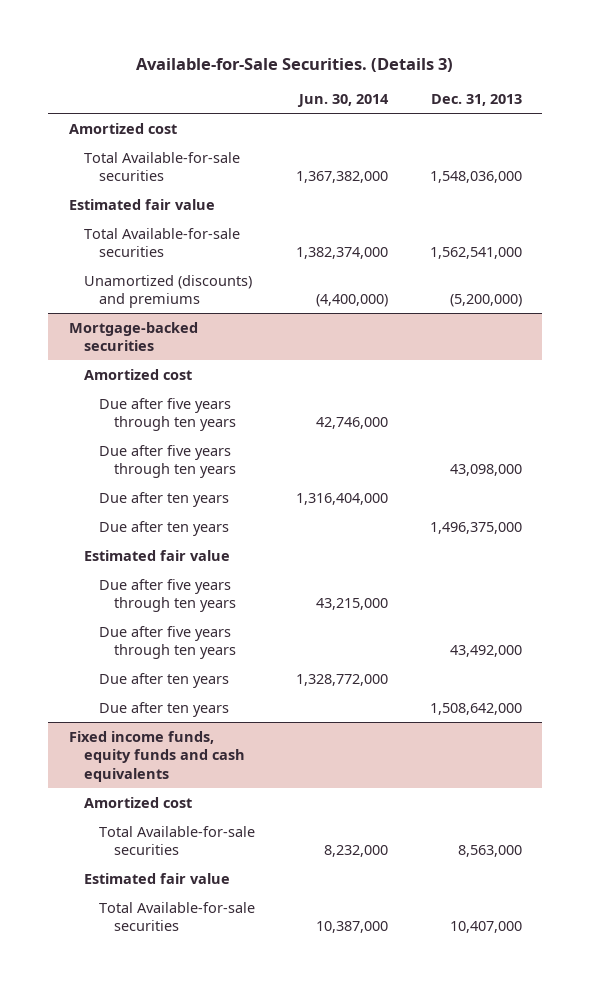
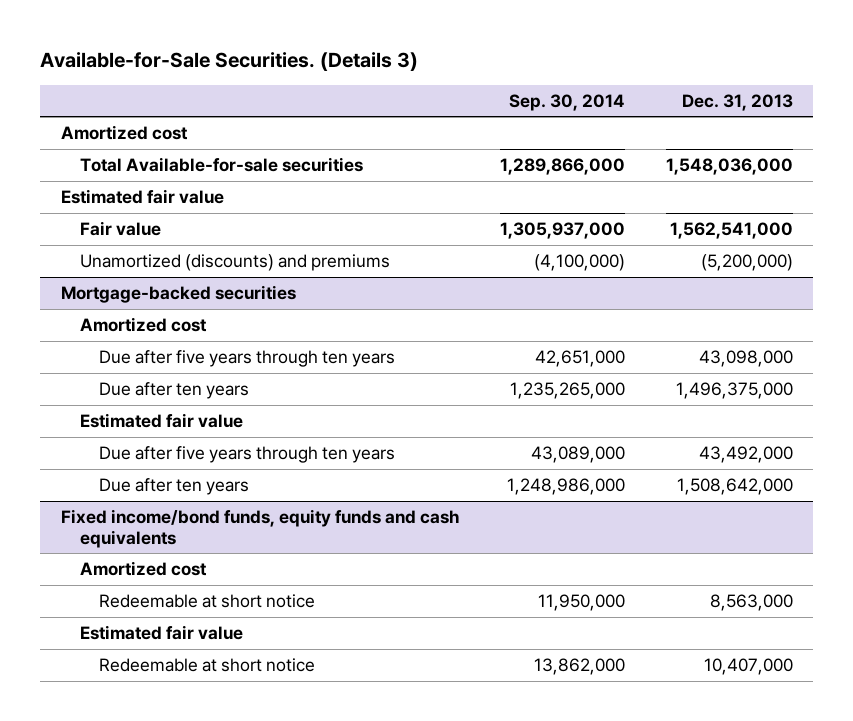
[297,94,390,108] Jun. 30, 2014 -> none
none -> [509,93,626,111] Sep. 30, 2014
[83,227,240,258] Total Available-for-sale securities -> [79,220,161,236] Fair value
[99,397,237,432] Due after five years through ten years -> none
[99,491,230,507] Due after ten years -> none
[99,578,237,613] Due after five years through ten years -> none
[99,672,230,688] Due after ten years -> none
[68,730,245,782] Fixed income funds, equity funds and cash equivalents -> [60,508,460,548] Fixed income/bond funds, equity funds and cash equivalents
[99,825,256,856] Total Available-for-sale securities -> [99,593,316,608] Redeemable at short notice
[99,901,256,932] Total Available-for-sale securities -> [99,657,316,672] Redeemable at short notice

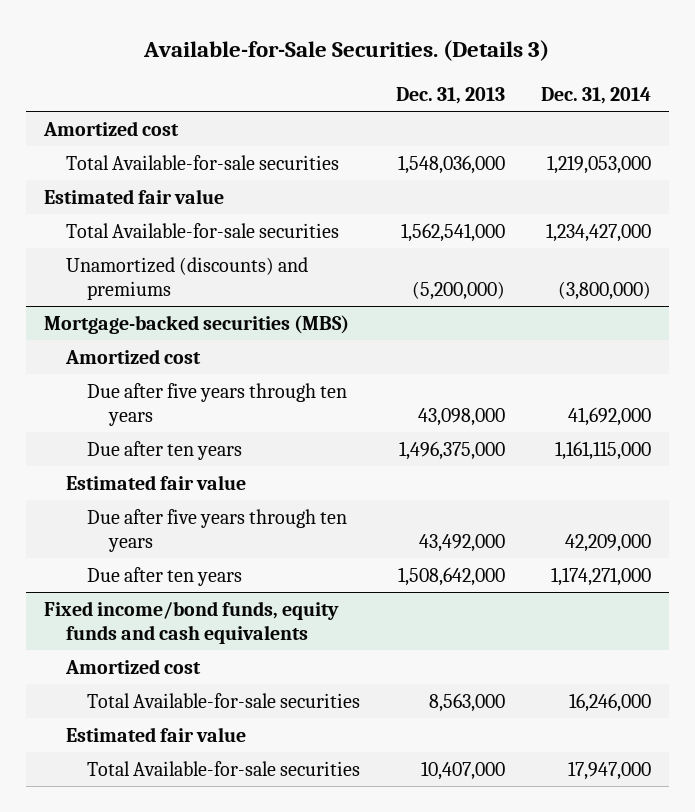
[509,93,626,111] Sep. 30, 2014 -> none
none -> [540,87,651,105] Dec. 31, 2014
[79,220,161,236] Fair value -> [65,222,339,238] Total Available-for-sale securities
[60,284,296,303] Mortgage-backed securities -> [43,314,349,334] Mortgage-backed securities (MBS)
[99,593,316,608] Redeemable at short notice -> [87,692,361,708] Total Available-for-sale securities
[99,657,316,672] Redeemable at short notice -> [87,760,361,776] Total Available-for-sale securities

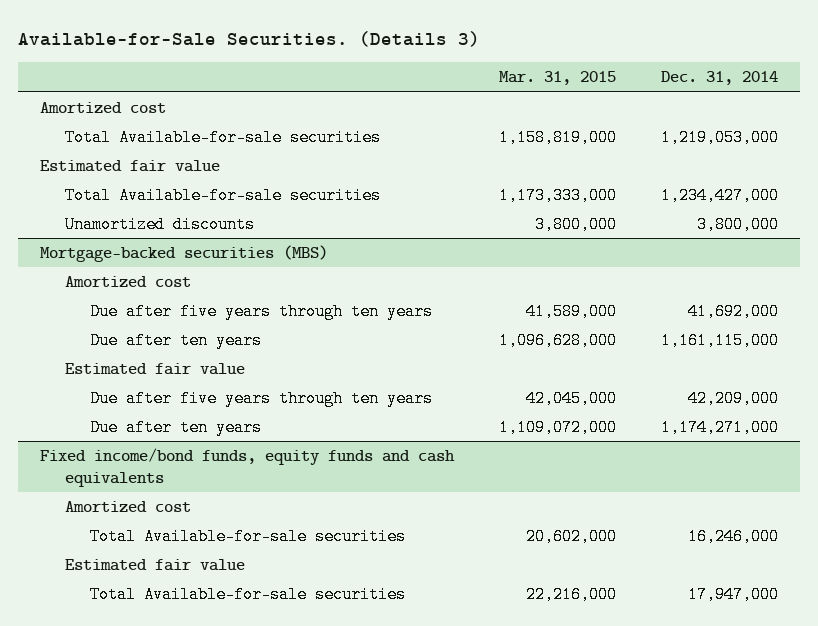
[396,87,506,105] Dec. 31, 2013 -> none
none -> [499,71,617,86] Mar. 31, 2015
[65,256,308,300] Unamortized (discounts) and premiums -> [65,216,256,234] Unamortized discounts
[557,280,651,300] (3,800,000) -> [696,216,779,234] 3,800,000

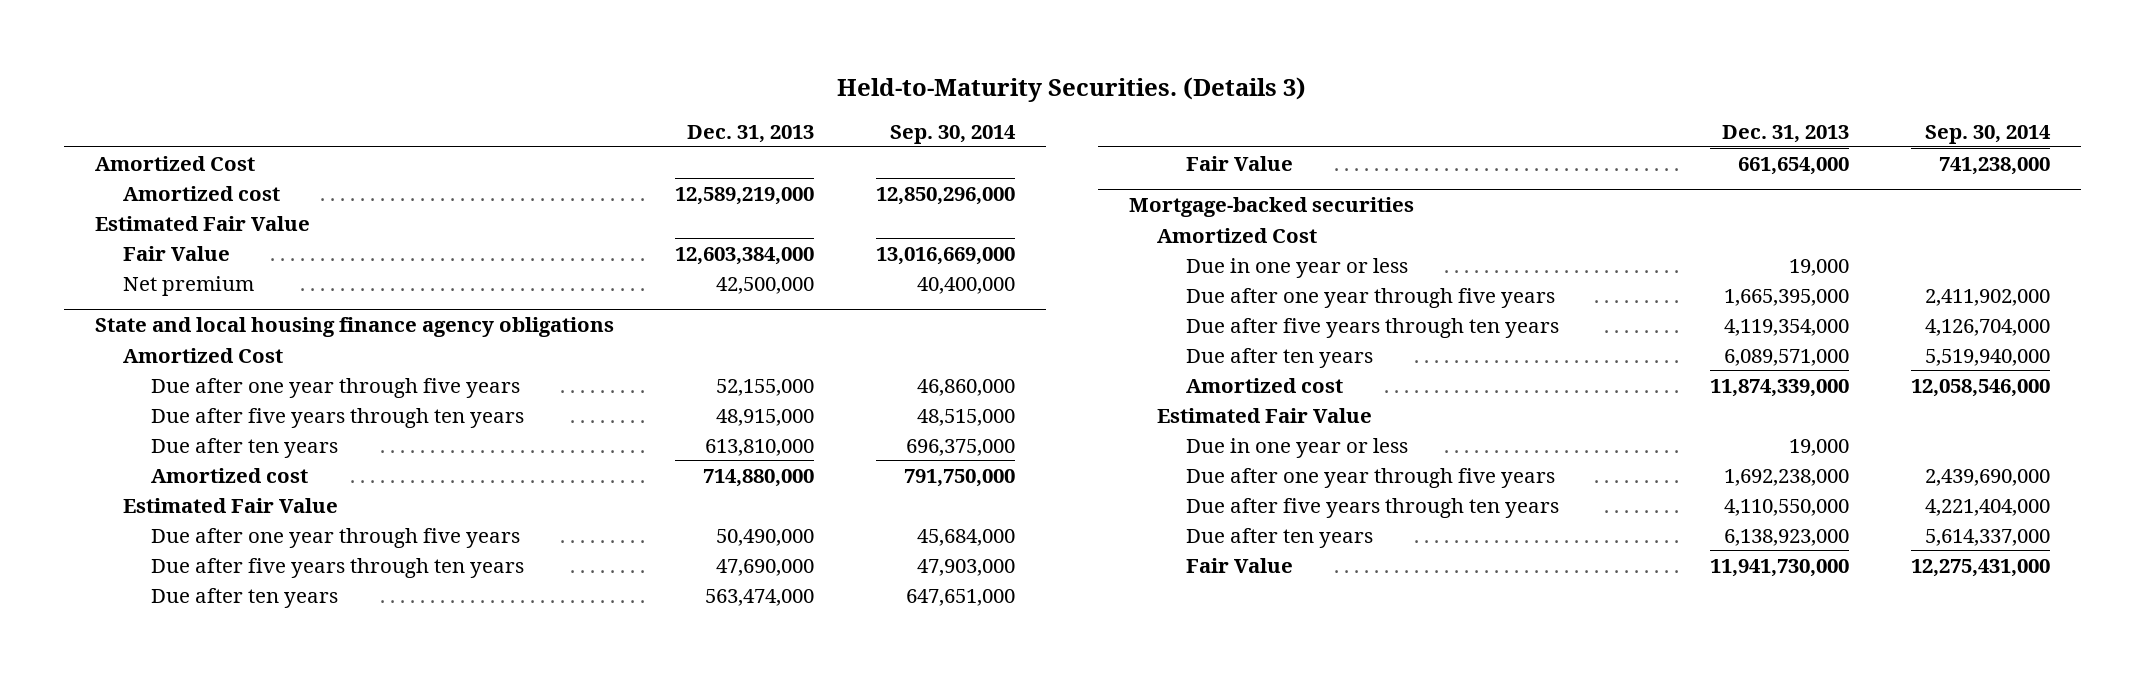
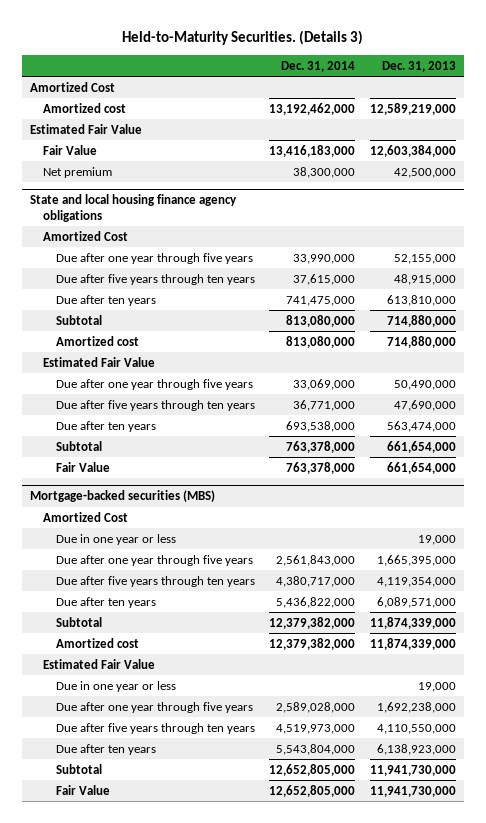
[890,124,1017,144] Sep. 30, 2014 -> none
none -> [281,60,356,72] Dec. 31, 2014
none -> [55,314,102,325] Subtotal
none -> [55,440,102,451] Subtotal
[1128,197,1414,218] Mortgage-backed securities -> [29,490,215,503] Mortgage-backed securities (MBS)
none -> [55,616,102,627] Subtotal
none -> [55,763,102,774] Subtotal

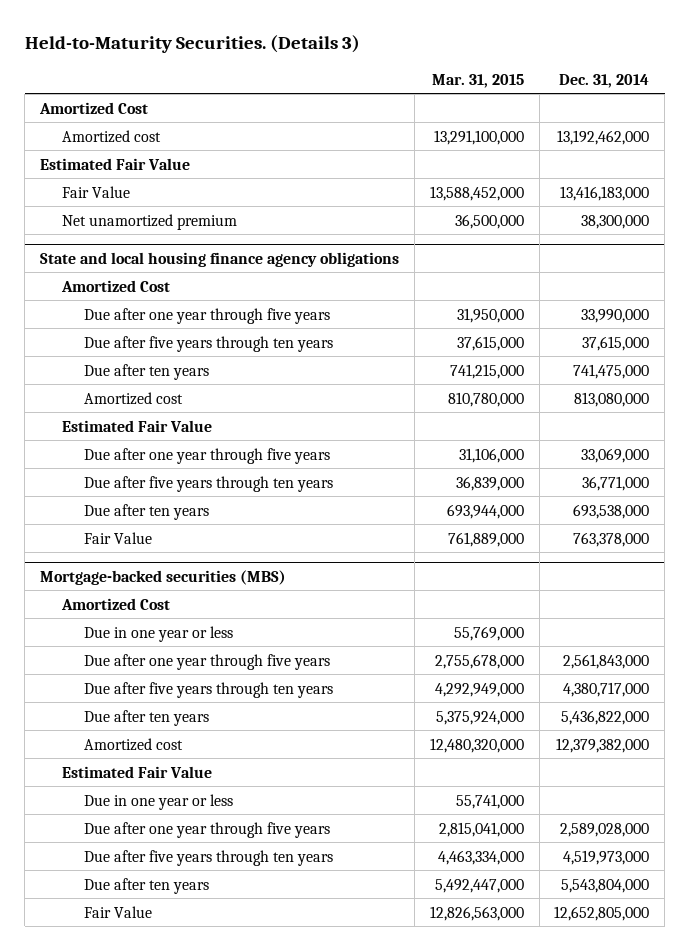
[382,60,457,72] Dec. 31, 2013 -> none
none -> [431,73,524,88] Mar. 31, 2015
[42,166,112,178] Net premium -> [62,213,238,230] Net unamortized premium
[55,314,102,325] Subtotal -> none
[55,440,102,451] Subtotal -> none
[55,616,102,627] Subtotal -> none
[55,763,102,774] Subtotal -> none

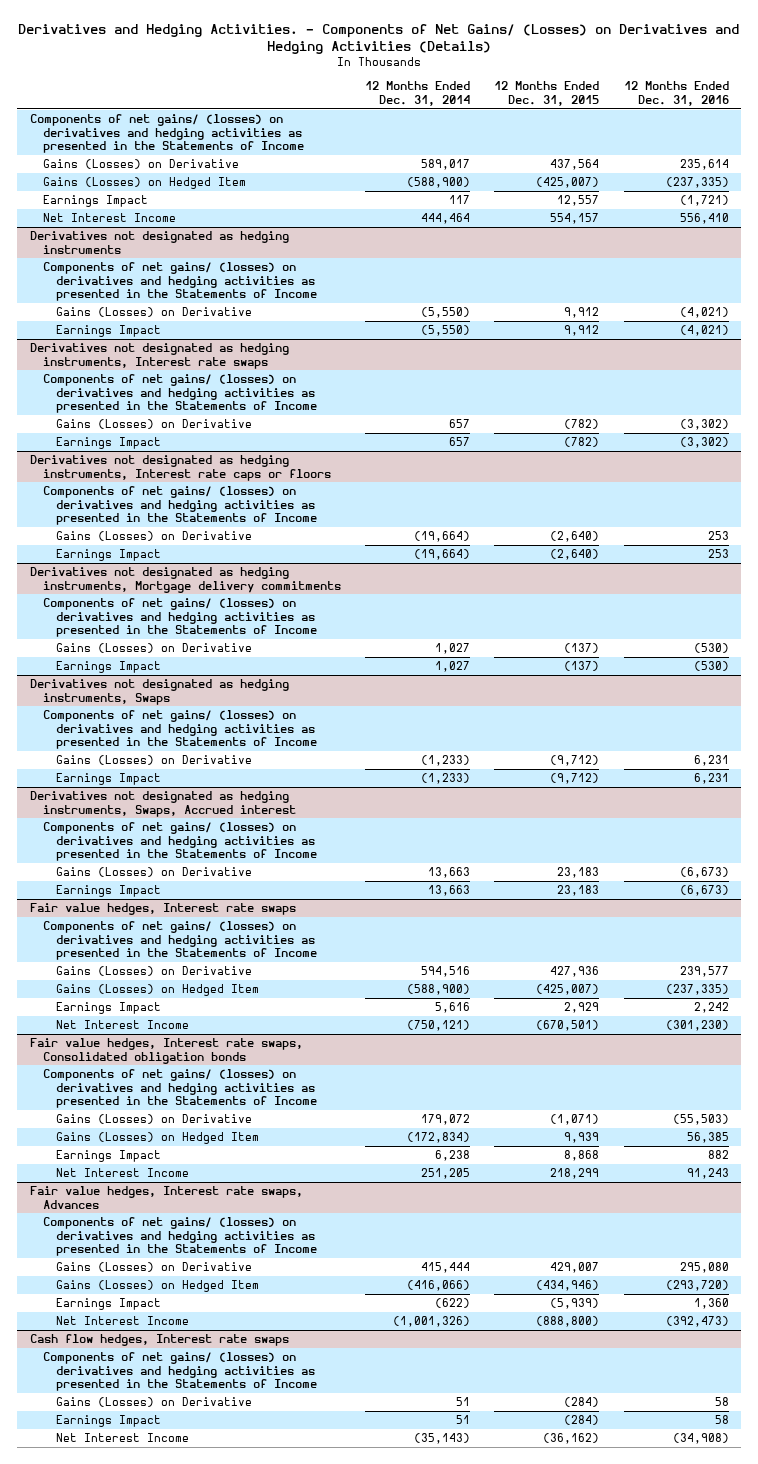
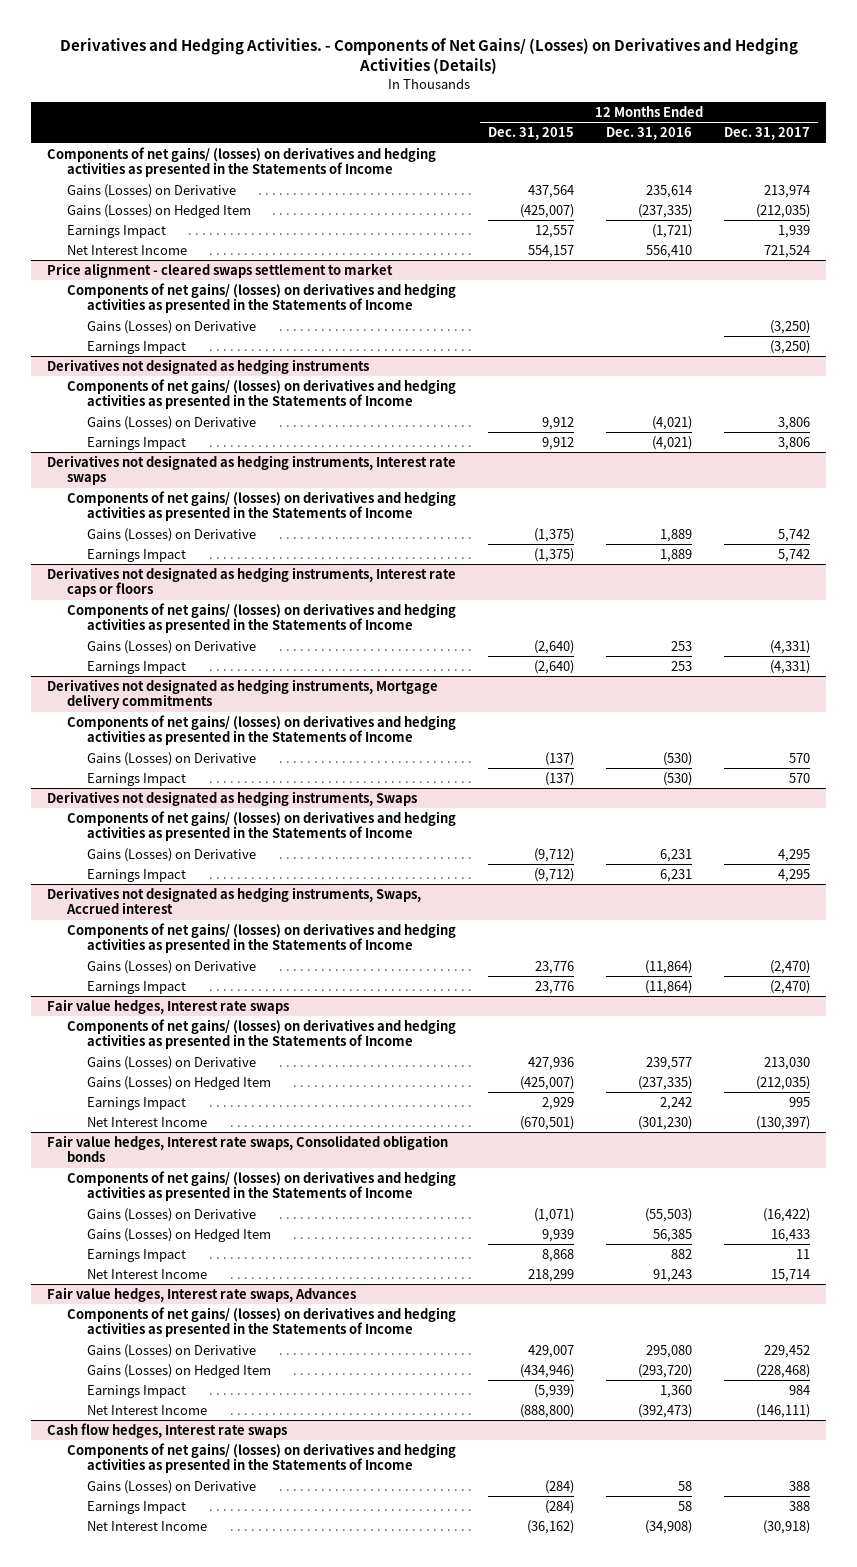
[365,81,471,106] 12 Months Ended Dec. 31, 2014 -> none
none -> [724,127,811,141] Dec. 31, 2017
none -> [47,262,394,278] Price alignment - cleared swaps settlement to market
none -> [67,282,457,314] Components of net gains/ (losses) on derivatives and hedging activities as presented in the Statements of Income
none -> [86,319,256,334] Gains (Losses) on Derivative
none -> [86,340,186,354] Earnings Impact
[564,419,600,430] (782) -> [534,527,575,542] (1,375)
[679,419,729,431] (3,302) -> [660,528,693,542] 1,889
[564,437,600,448] (782) -> [534,547,575,562] (1,375)
[679,437,729,449] (3,302) -> [660,548,693,562] 1,889
[557,867,600,879] 23,183 -> [535,960,575,974] 23,776
[679,867,729,879] (6,673) -> [645,959,693,974] (11,864)
[557,885,600,897] 23,183 -> [535,980,575,994] 23,776
[679,885,729,897] (6,673) -> [645,979,693,994] (11,864)

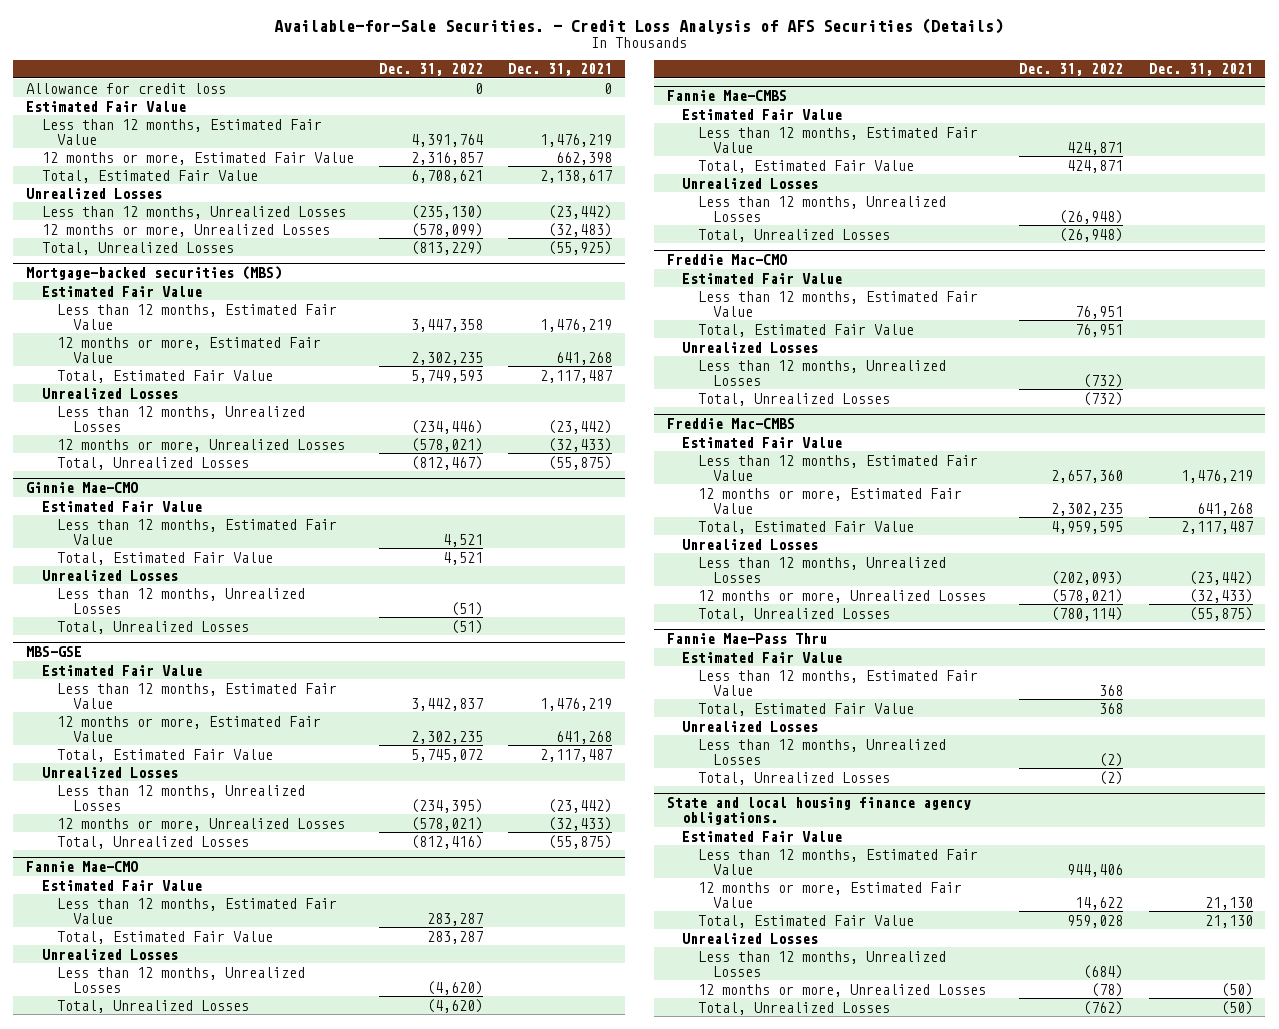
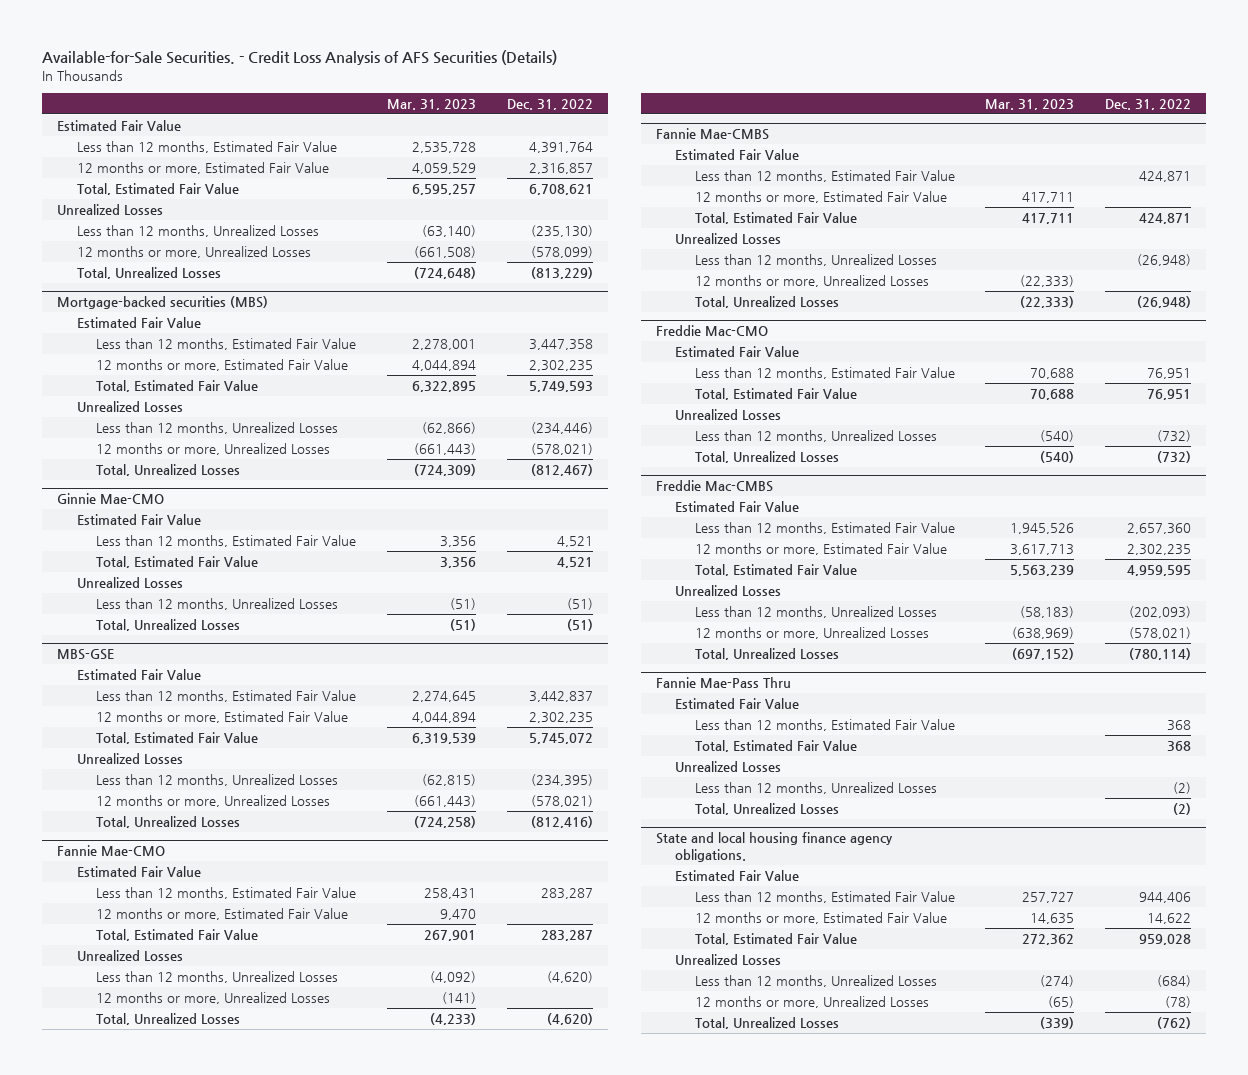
[507,63,612,77] Dec. 31, 2021 -> none
none -> [386,99,476,111] Mar. 31, 2023
[26,82,227,94] Allowance for credit loss -> none
none -> [96,907,349,920] 12 months or more, Estimated Fair Value
none -> [96,991,331,1004] 12 months or more, Unrealized Losses
none -> [694,190,947,203] 12 months or more, Estimated Fair Value
none -> [694,274,929,287] 12 months or more, Unrealized Losses

